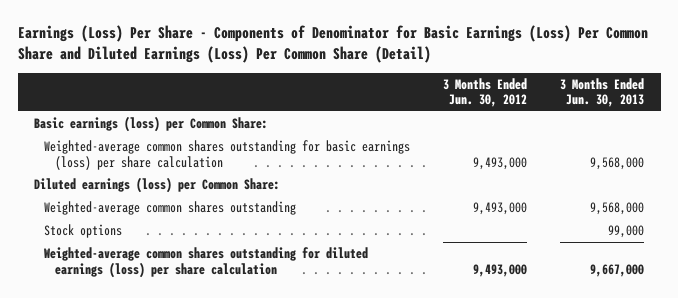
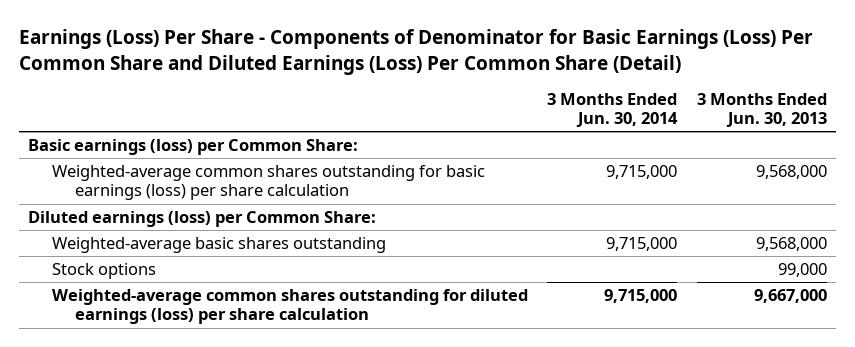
[443,77,528,108] 3 Months Ended Jun. 30, 2012 -> none
none -> [547,93,679,128] 3 Months Ended Jun. 30, 2014
[44,201,297,216] Weighted-average common shares outstanding -> [51,237,386,254] Weighted-average basic shares outstanding

